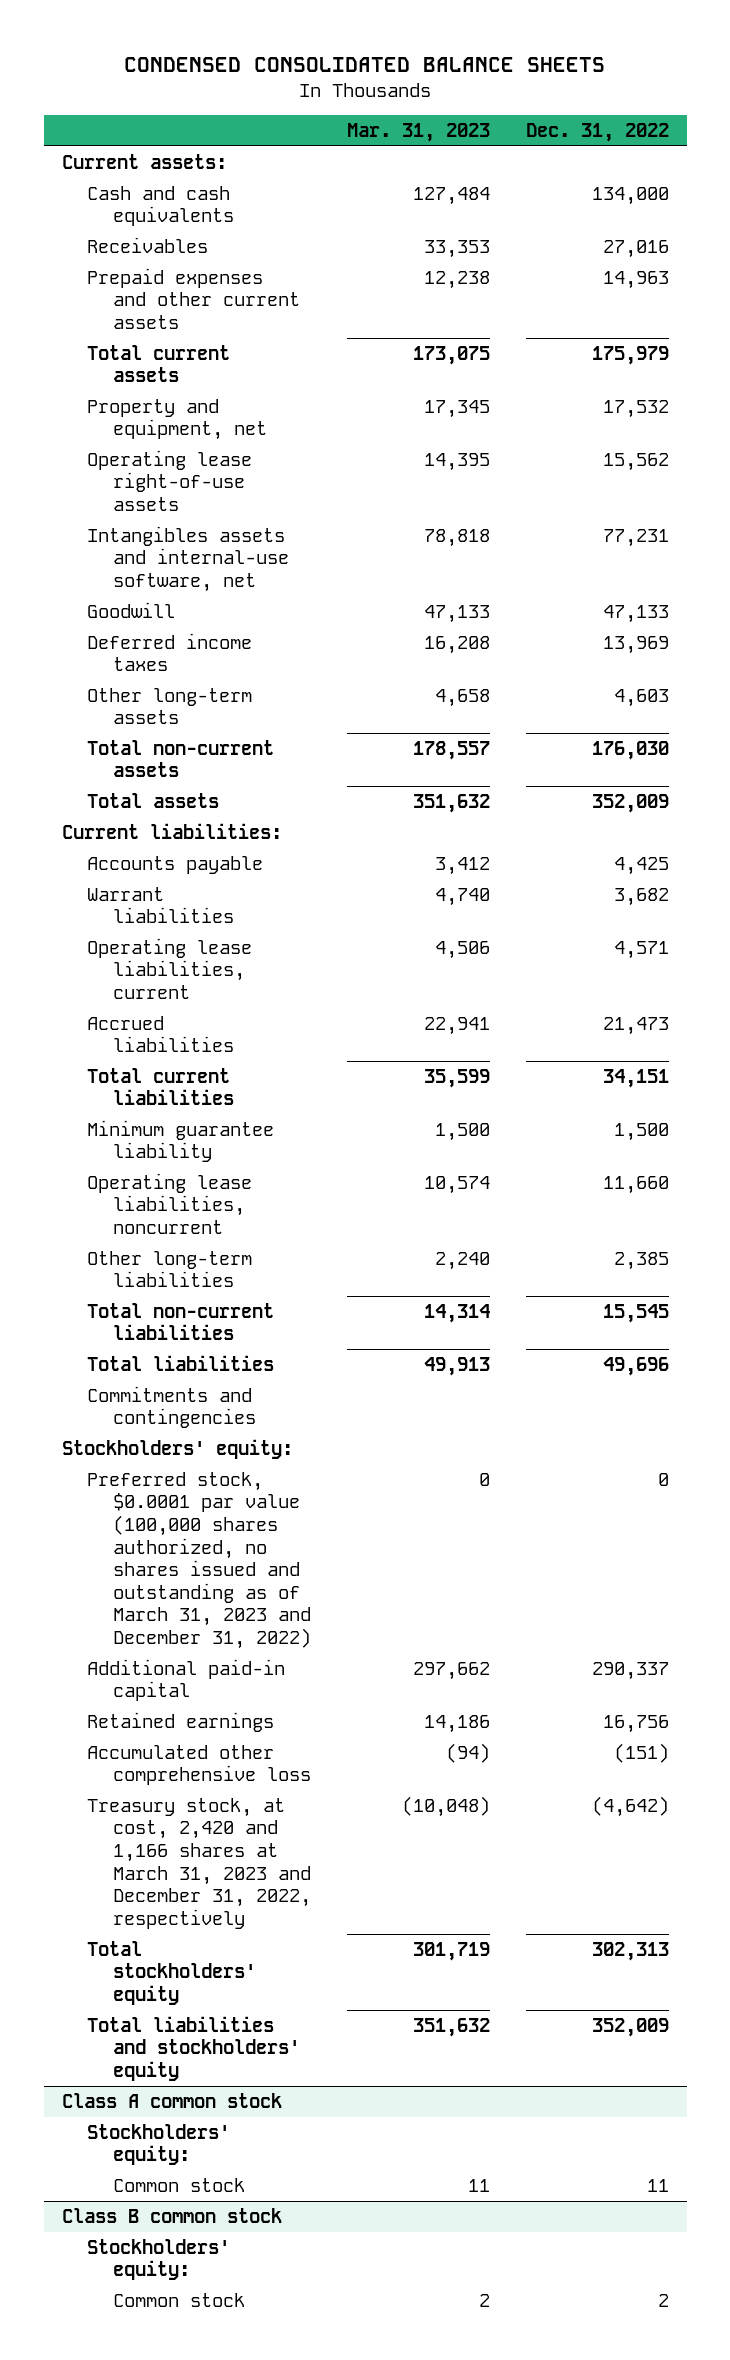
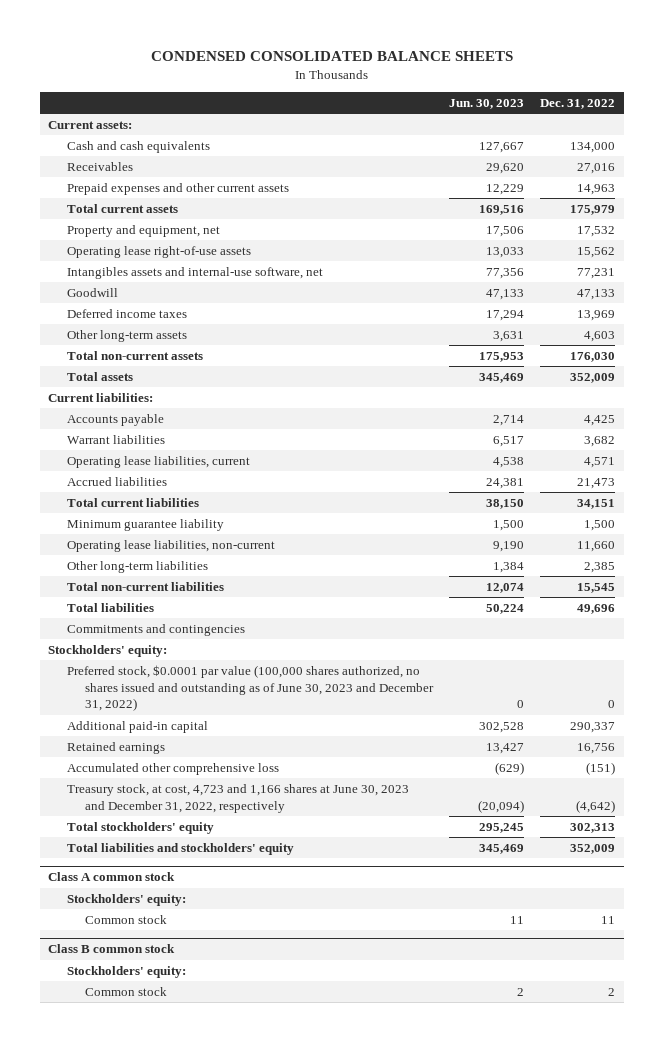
[346,122,490,142] Mar. 31, 2023 -> none
none -> [449,99,525,110] Jun. 30, 2023
[87,1172,253,1234] Operating lease liabilities, noncurrent -> [66,539,275,552] Operating lease liabilities, non-current
[87,1471,311,1650] Preferred stock, $0.0001 par value (100,000 shares authorized, no shares issued and outstanding as of March 31, 2023 and December 31, 2022) -> [66,664,434,712] Preferred stock, $0.0001 par value (100,000 shares authorized, no shares issued and outstanding as of June 30, 2023 and December 31, 2022)
[87,1797,311,1929] Treasury stock, at cost, 2,420 and 1,166 shares at March 31, 2023 and December 31, 2022, respectively -> [66,783,409,813] Treasury stock, at cost, 4,723 and 1,166 shares at June 30, 2023 and December 31, 2022, respectively

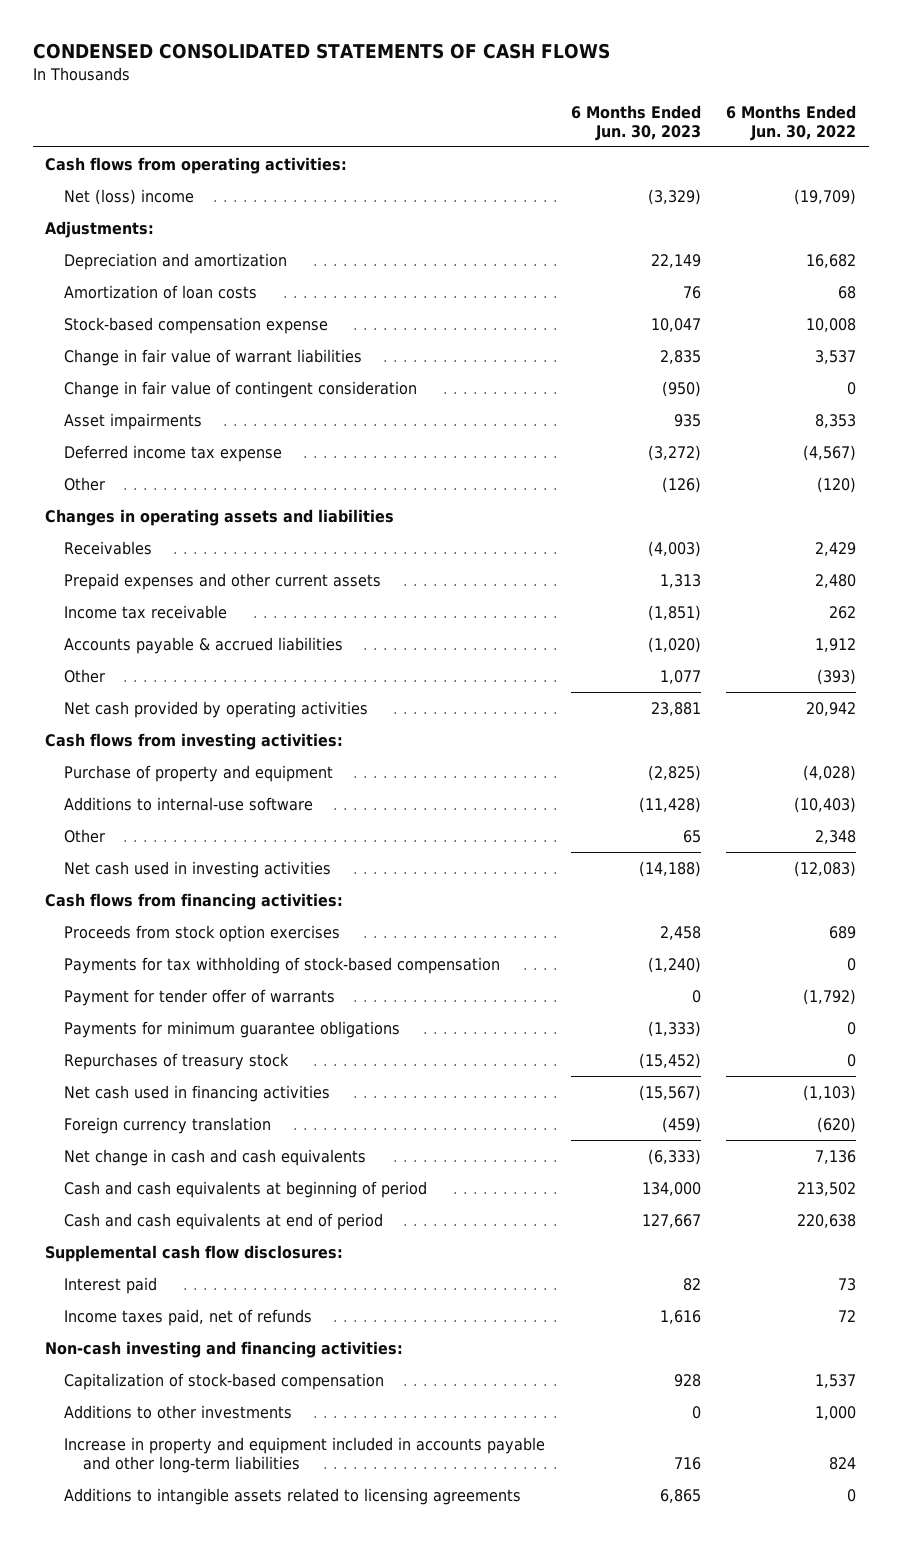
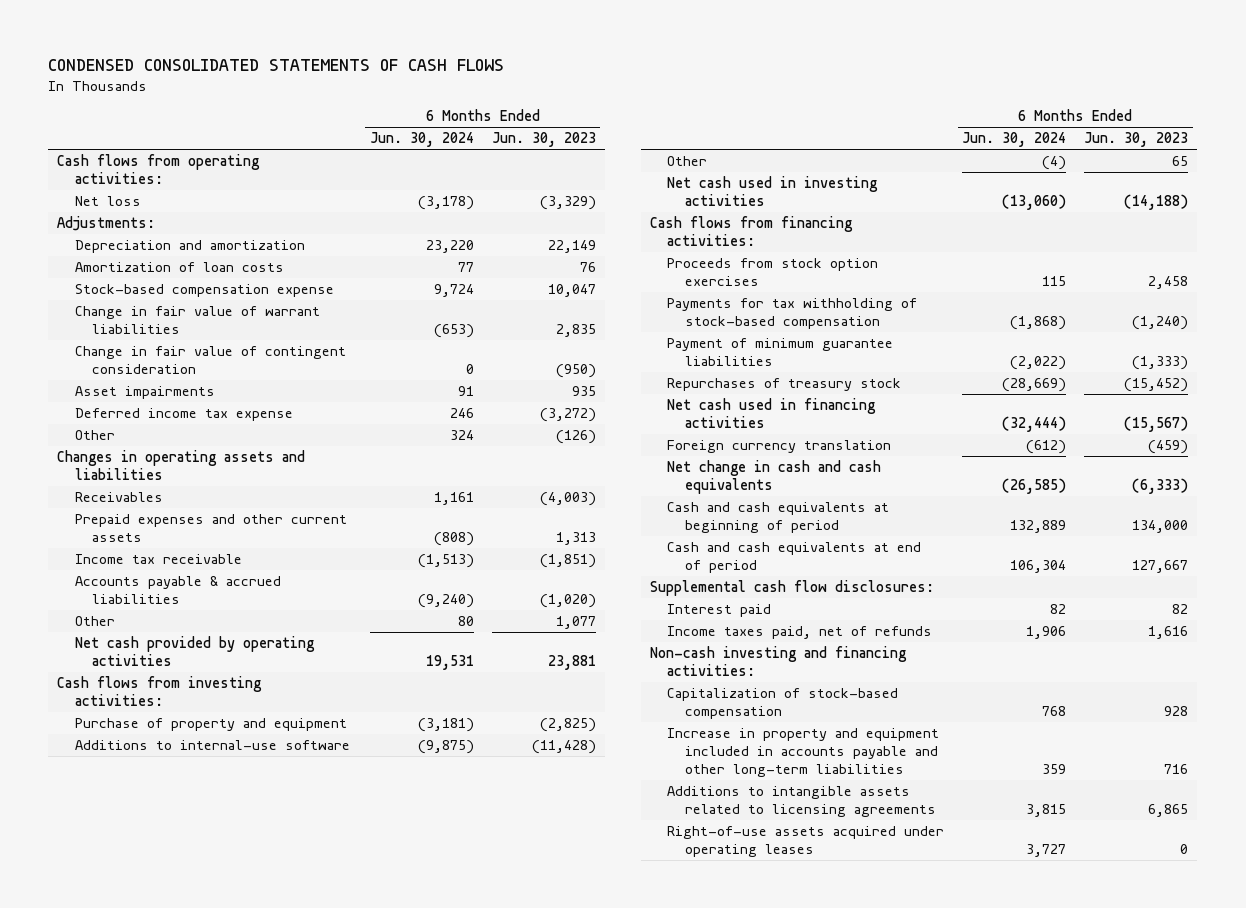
[725,104,856,141] 6 Months Ended Jun. 30, 2022 -> none
none -> [369,132,474,148] Jun. 30, 2024
[64,188,195,205] Net (loss) income -> [74,196,141,207] Net loss
[64,988,336,1006] Payment for tender offer of warrants -> none
[64,1020,401,1038] Payments for minimum guarantee obligations -> [667,338,894,367] Payment of minimum guarantee liabilities
[64,1404,293,1419] Additions to other investments -> none
none -> [667,826,945,858] Right-of-use assets acquired under operating leases

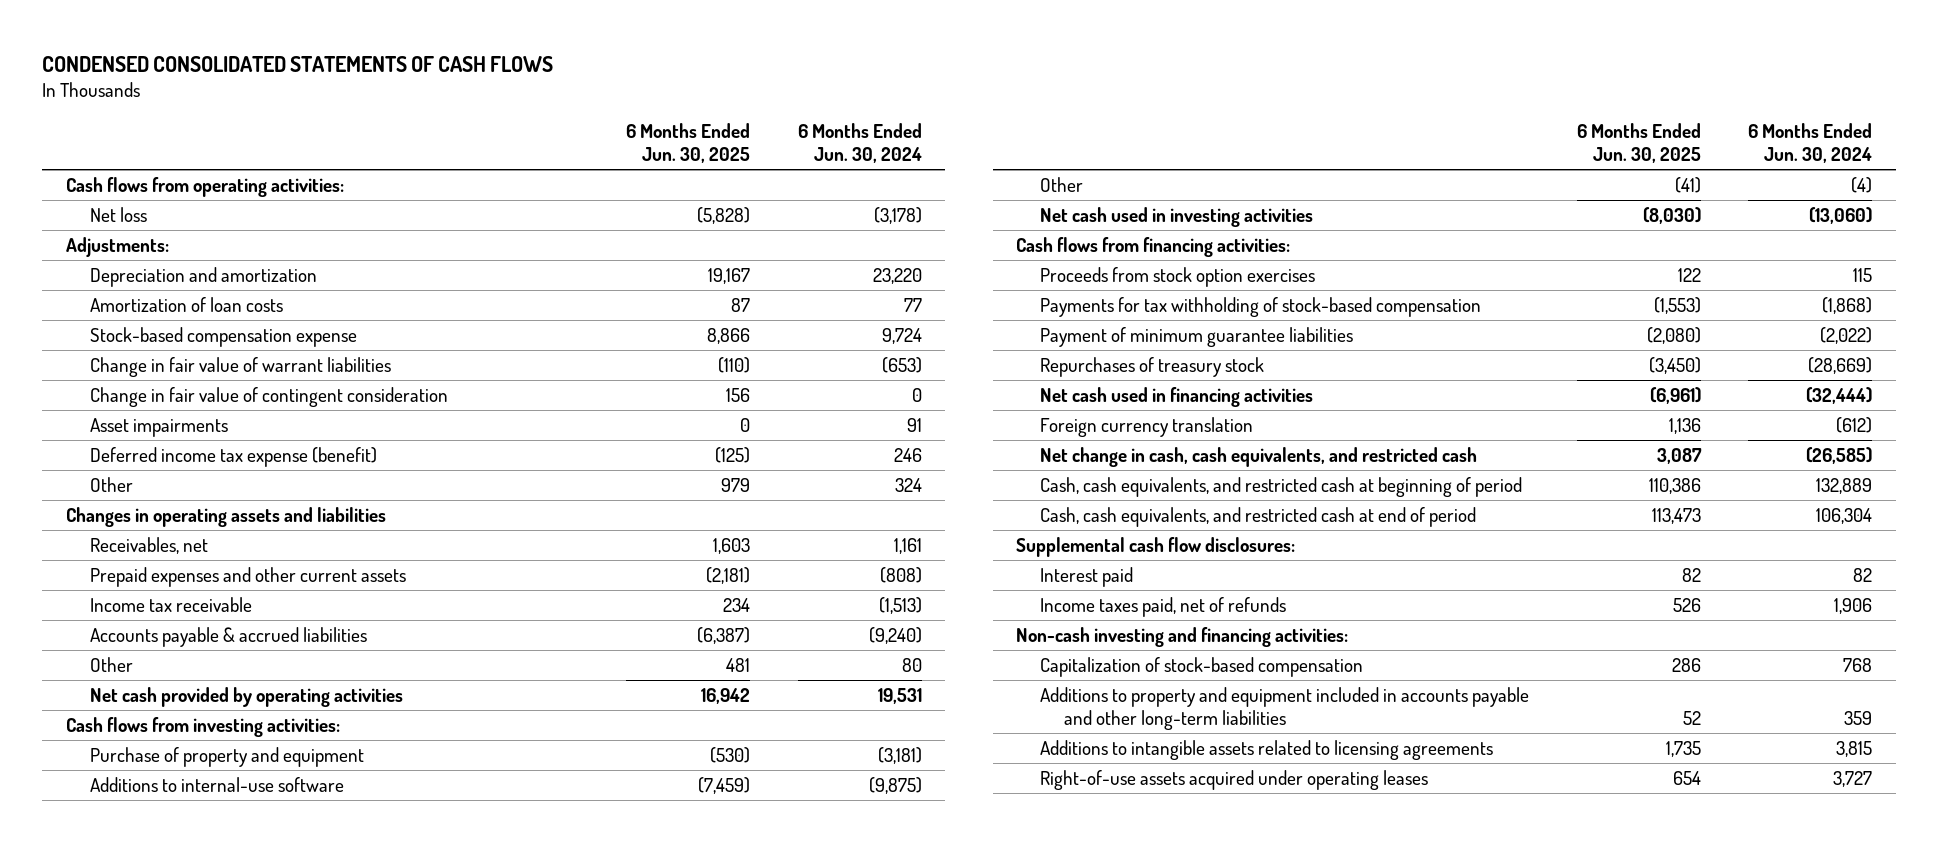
[491,132,596,148] Jun. 30, 2023 -> none
none -> [626,123,751,163] 6 Months Ended Jun. 30, 2025
[74,408,293,422] Deferred income tax expense -> [89,447,377,468] Deferred income tax expense (benefit)
[74,492,163,503] Receivables -> [89,537,208,555] Receivables, net
[667,460,882,495] Net change in cash and cash equivalents -> [1040,447,1478,468] Net change in cash, cash equivalents, and restricted cash
[667,502,890,534] Cash and cash equivalents at beginning of period -> [1040,477,1523,498] Cash, cash equivalents, and restricted cash at beginning of period
[667,542,922,574] Cash and cash equivalents at end of period -> [1040,507,1477,528] Cash, cash equivalents, and restricted cash at end of period
[667,728,940,777] Increase in property and equipment included in accounts payable and other long-term liabilities -> [1040,687,1530,730] Additions to property and equipment included in accounts payable and other long-term liabilities

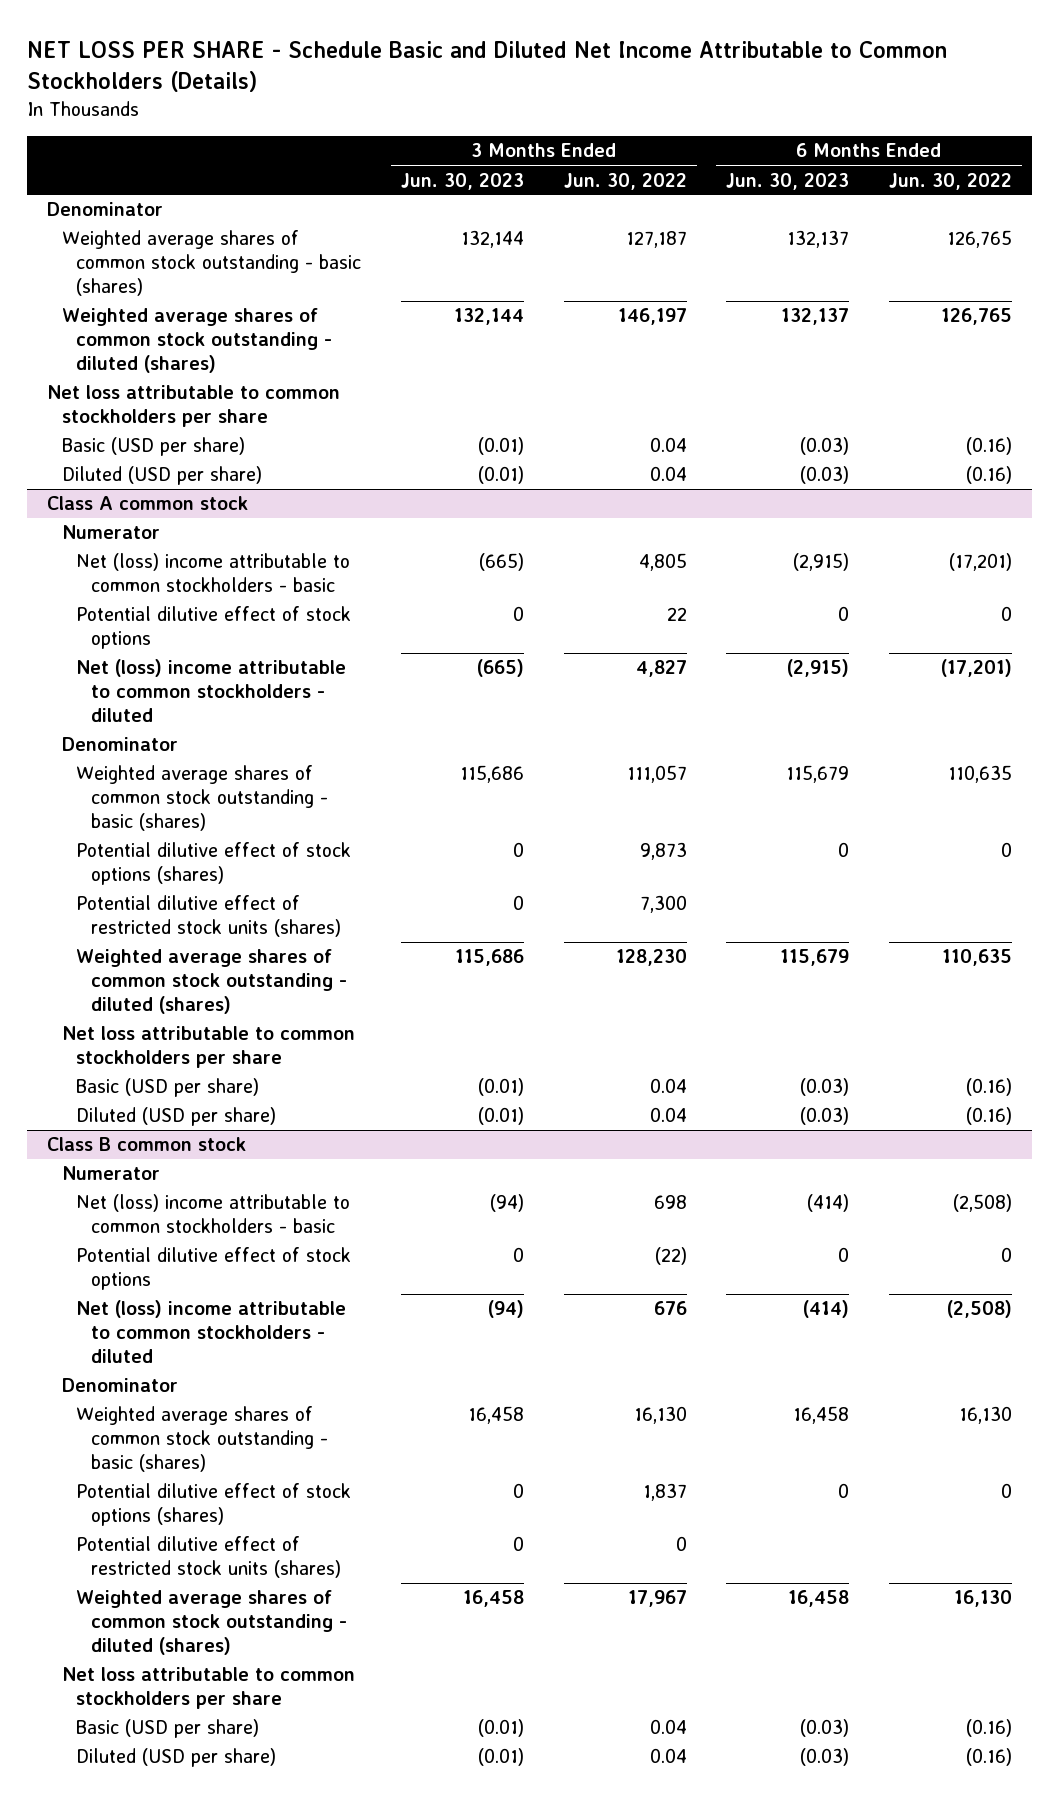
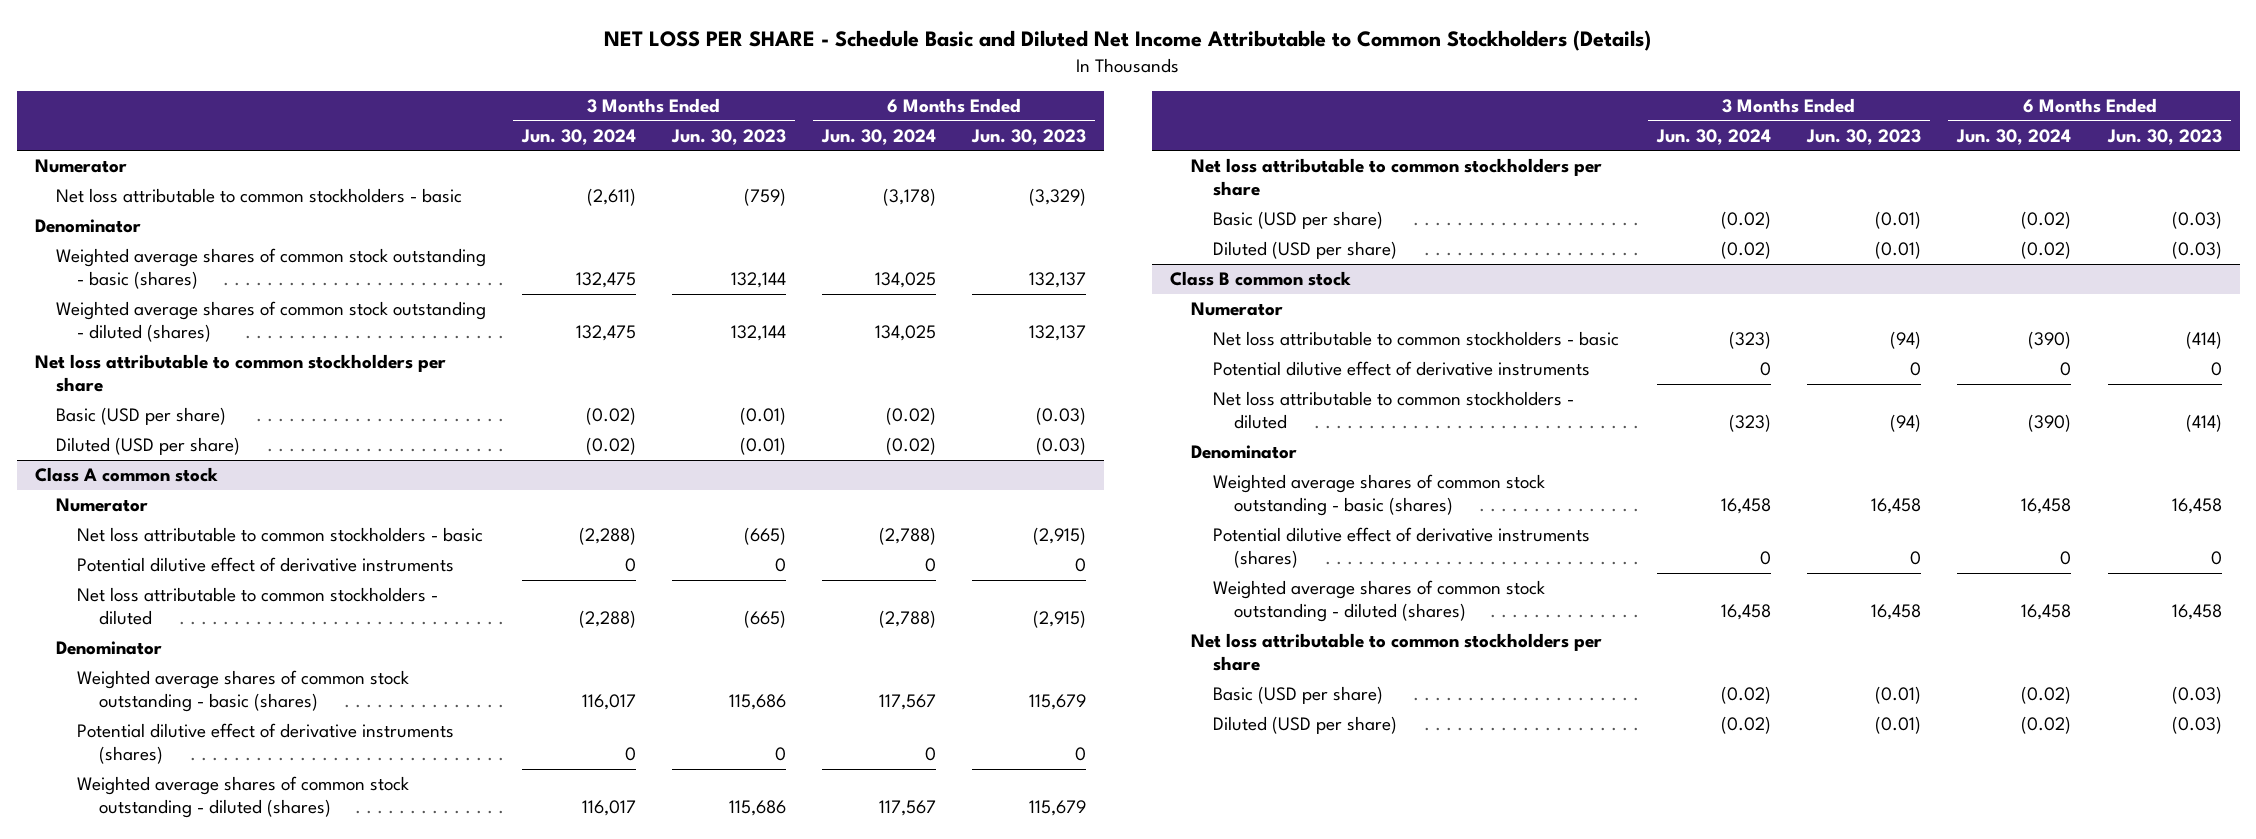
[563,172,687,190] Jun. 30, 2022 -> none
[889,172,1013,190] Jun. 30, 2022 -> none
none -> [521,128,637,145] Jun. 30, 2024
none -> [821,128,937,145] Jun. 30, 2024
none -> [34,159,127,174] Numerator
none -> [55,188,462,204] Net loss attributable to common stockholders - basic
[76,553,351,593] Net (loss) income attributable to common stockholders - basic -> [77,527,484,543] Net loss attributable to common stockholders - basic
[76,606,352,650] Potential dilutive effect of stock options -> [77,557,455,573] Potential dilutive effect of derivative instruments
[76,659,347,722] Net (loss) income attributable to common stockholders - diluted -> [77,587,439,626] Net loss attributable to common stockholders - diluted
[76,895,341,938] Potential dilutive effect of restricted stock units (shares) -> none
[76,842,352,886] Potential dilutive effect of stock options (shares) -> [77,723,455,765] Potential dilutive effect of derivative instruments (shares)
[76,1194,351,1234] Net (loss) income attributable to common stockholders - basic -> [1212,331,1619,347] Net loss attributable to common stockholders - basic
[76,1247,352,1291] Potential dilutive effect of stock options -> [1212,361,1590,377] Potential dilutive effect of derivative instruments
[76,1300,347,1363] Net (loss) income attributable to common stockholders - diluted -> [1212,391,1574,430] Net loss attributable to common stockholders - diluted
[76,1536,341,1579] Potential dilutive effect of restricted stock units (shares) -> none
[76,1483,352,1527] Potential dilutive effect of stock options (shares) -> [1212,527,1590,569] Potential dilutive effect of derivative instruments (shares)

